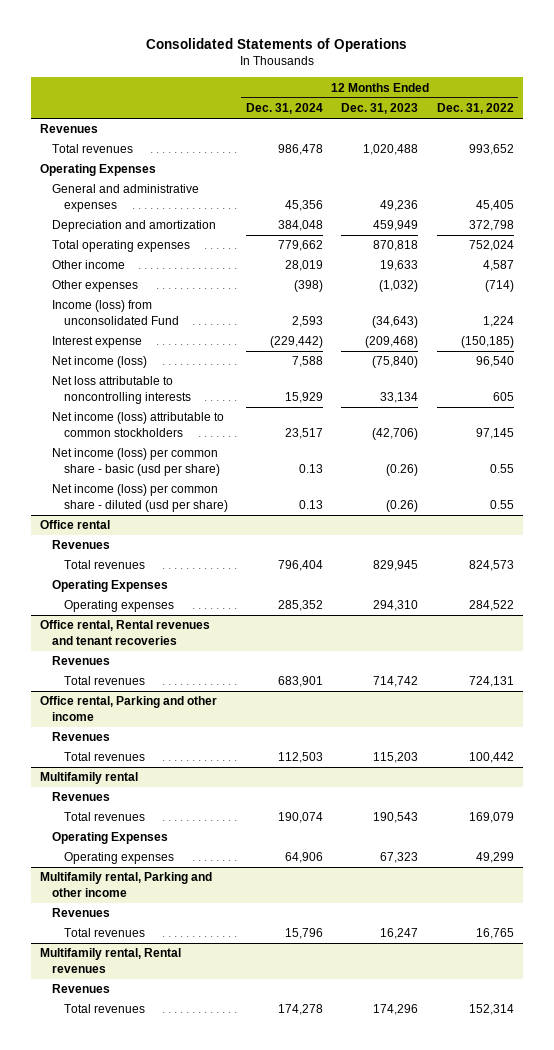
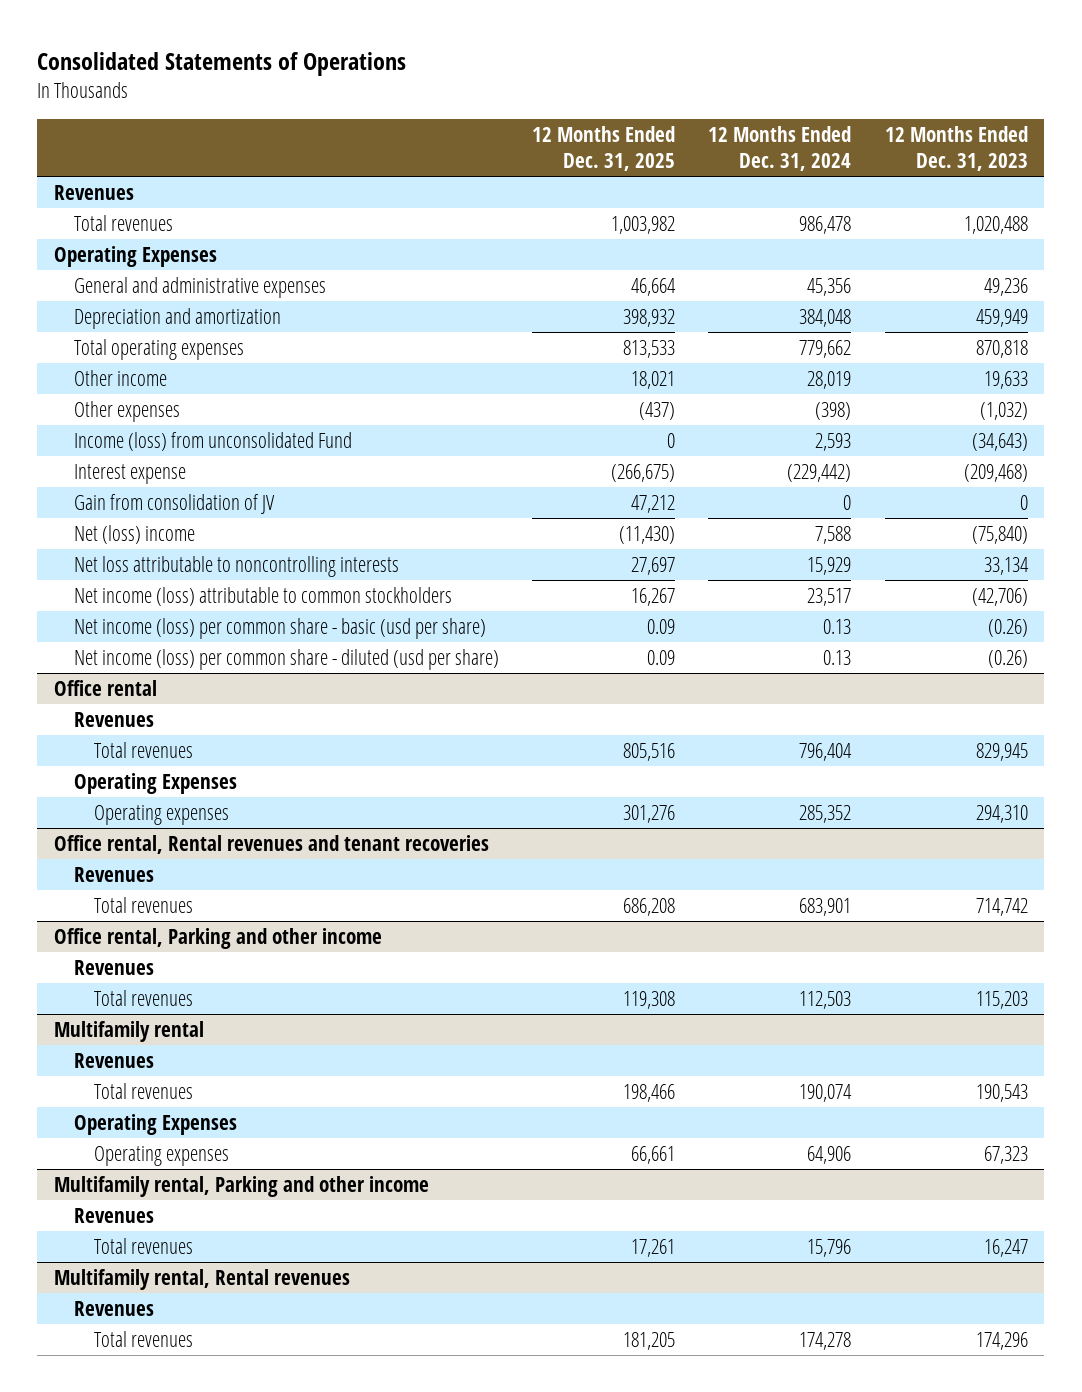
[436,103,514,115] Dec. 31, 2022 -> none
none -> [532,126,676,172] 12 Months Ended Dec. 31, 2025
none -> [74,493,276,514] Gain from consolidation of JV
[51,356,147,369] Net income (loss) -> [74,524,196,544] Net (loss) income

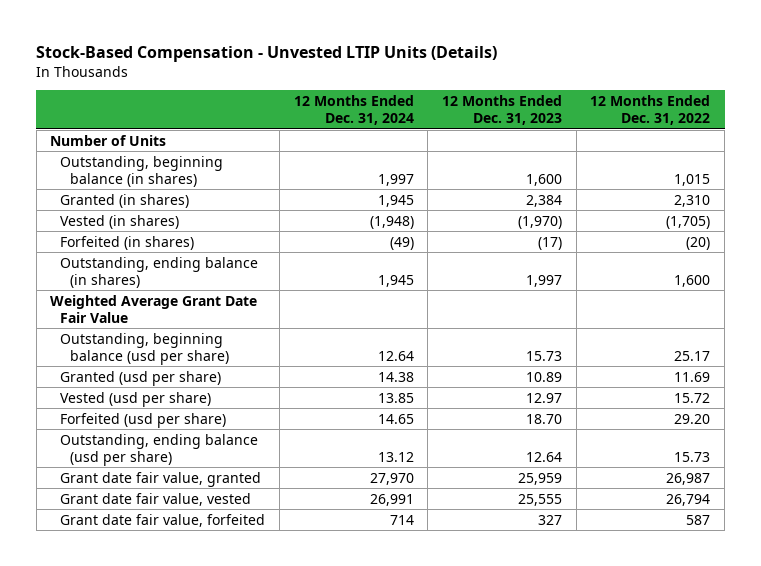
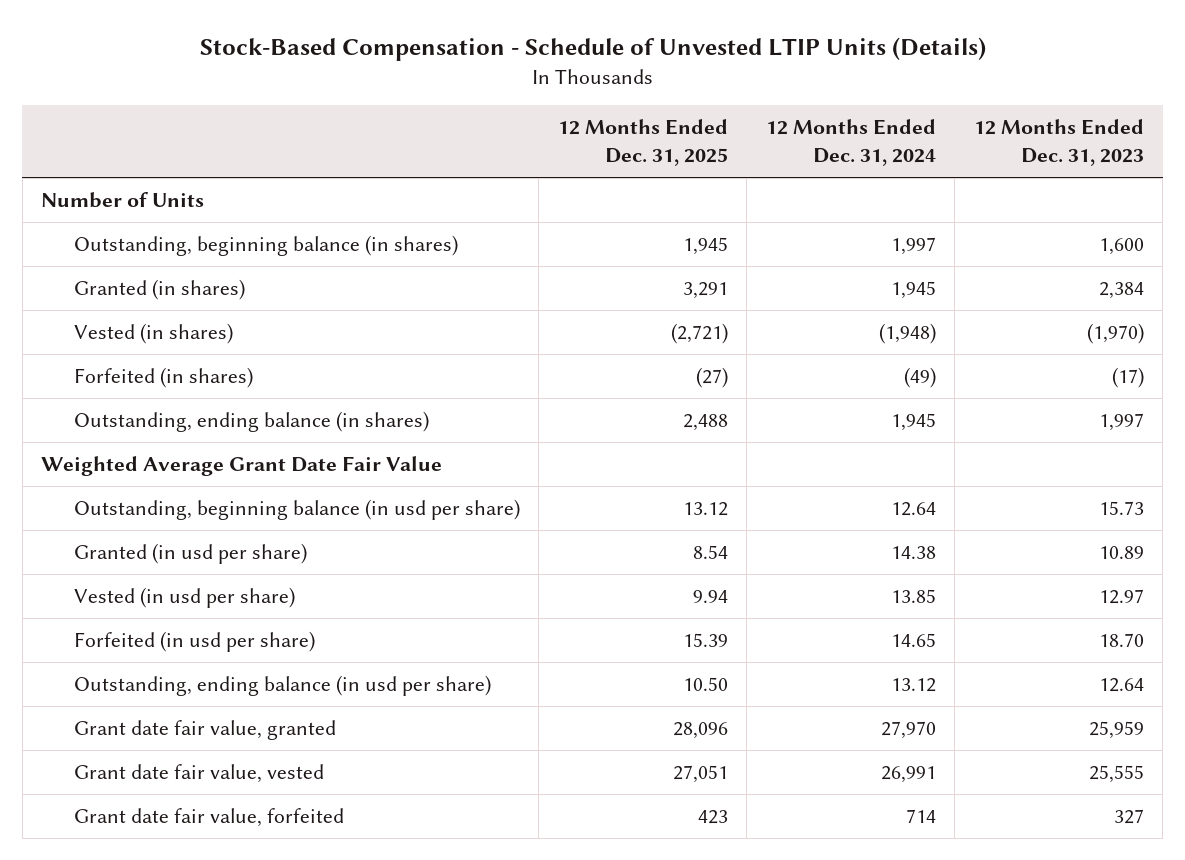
[36,45,498,62] Stock-Based Compensation - Unvested LTIP Units (Details) -> [199,37,986,62] Stock-Based Compensation - Schedule of Unvested LTIP Units (Details)
[590,94,711,126] 12 Months Ended Dec. 31, 2022 -> none
none -> [557,119,728,167] 12 Months Ended Dec. 31, 2025
[60,332,229,365] Outstanding, beginning balance (usd per share) -> [73,498,520,520] Outstanding, beginning balance (in usd per share)
[60,370,222,386] Granted (usd per share) -> [73,542,307,564] Granted (in usd per share)
[60,391,212,407] Vested (usd per share) -> [73,586,295,608] Vested (in usd per share)
[60,412,227,428] Forfeited (usd per share) -> [73,630,315,652] Forfeited (in usd per share)
[60,433,259,466] Outstanding, ending balance (usd per share) -> [73,674,491,696] Outstanding, ending balance (in usd per share)

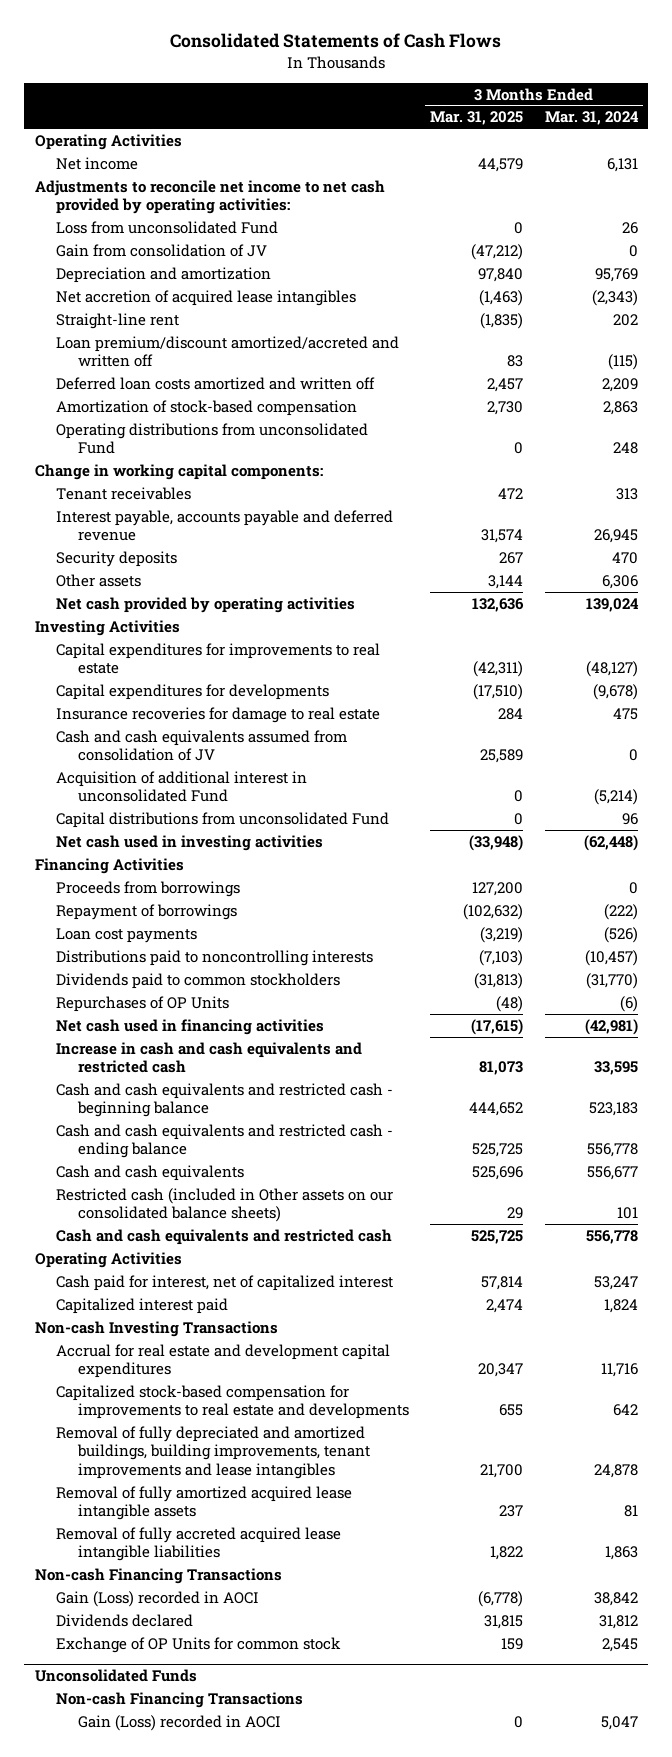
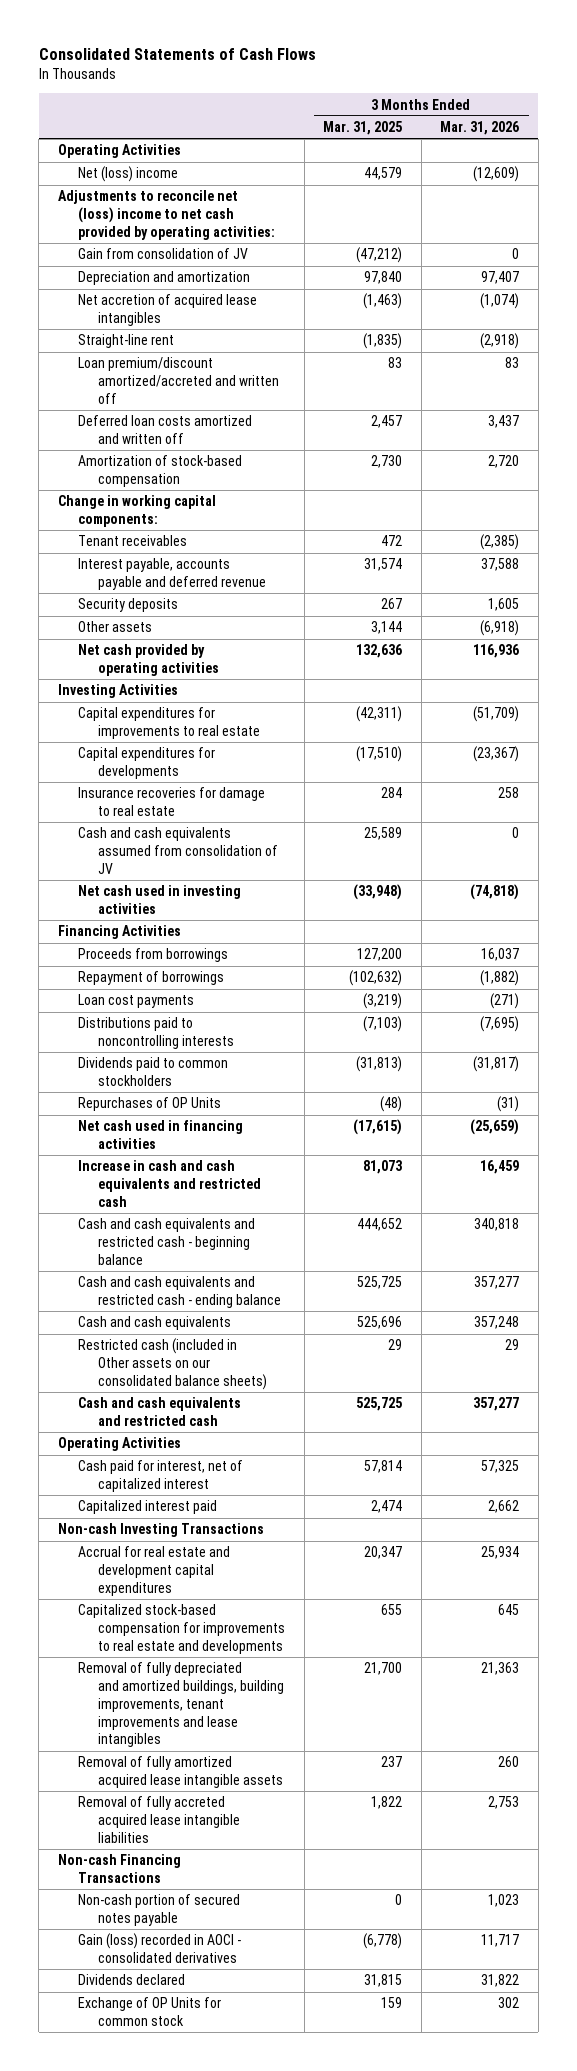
[544,111,639,126] Mar. 31, 2024 -> none
none -> [440,121,520,136] Mar. 31, 2026
[56,220,279,234] Loss from unconsolidated Fund -> none
[56,156,139,170] Net income -> [78,166,179,183] Net (loss) income
[34,179,385,215] Adjustments to reconcile net income to net cash provided by operating activities: -> [57,190,276,240] Adjustments to reconcile net (loss) income to net cash provided by operating activities:
[56,422,369,455] Operating distributions from unconsolidated Fund -> none
[56,770,308,803] Acquisition of additional interest in unconsolidated Fund -> none
[56,811,390,828] Capital distributions from unconsolidated Fund -> none
none -> [78,1894,241,1927] Non-cash portion of secured notes payable
[56,1590,260,1607] Gain (Loss) recorded in AOCI -> [78,1933,242,1964] Gain (loss) recorded in AOCI - consolidated derivatives
[34,1669,197,1683] Unconsolidated Funds -> none
[56,1691,304,1708] Non-cash Financing Transactions -> none
[77,1714,281,1731] Gain (Loss) recorded in AOCI -> none

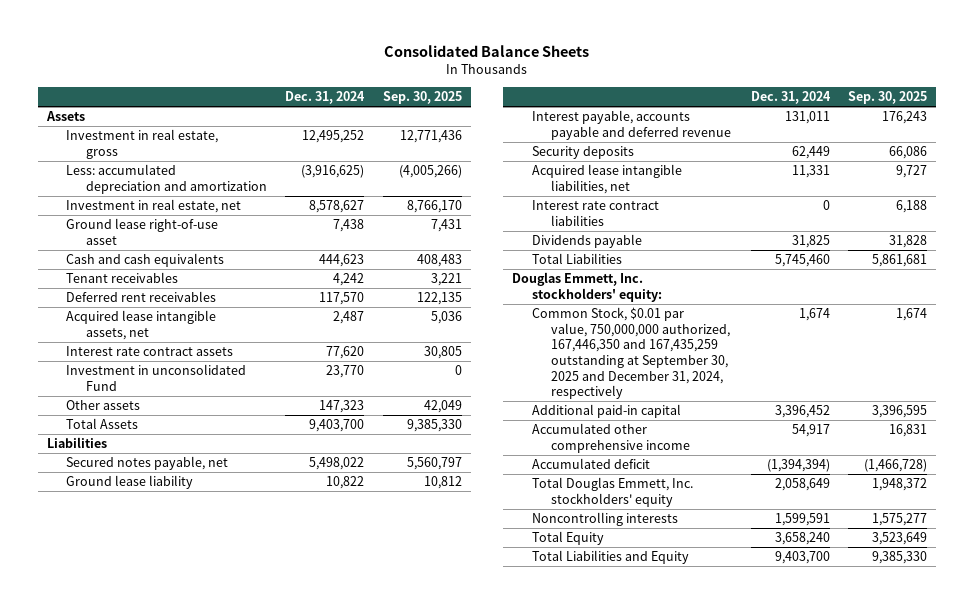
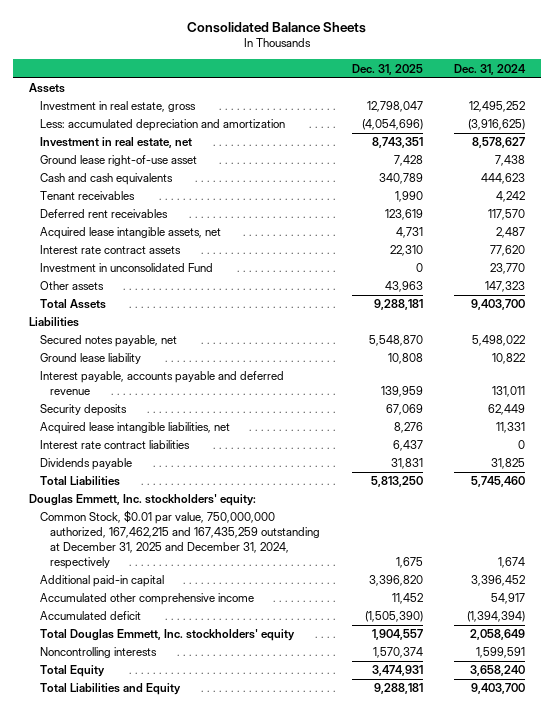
[382,91,462,105] Sep. 30, 2025 -> none
none -> [351,63,423,75] Dec. 31, 2025
[531,307,730,400] Common Stock, $0.01 par value, 750,000,000 authorized, 167,446,350 and 167,435,259 outstanding at September 30, 2025 and December 31, 2024, respectively -> [39,510,321,570] Common Stock, $0.01 par value, 750,000,000 authorized, 167,462,215 and 167,435,259 outstanding at December 31, 2025 and December 31, 2024, respectively

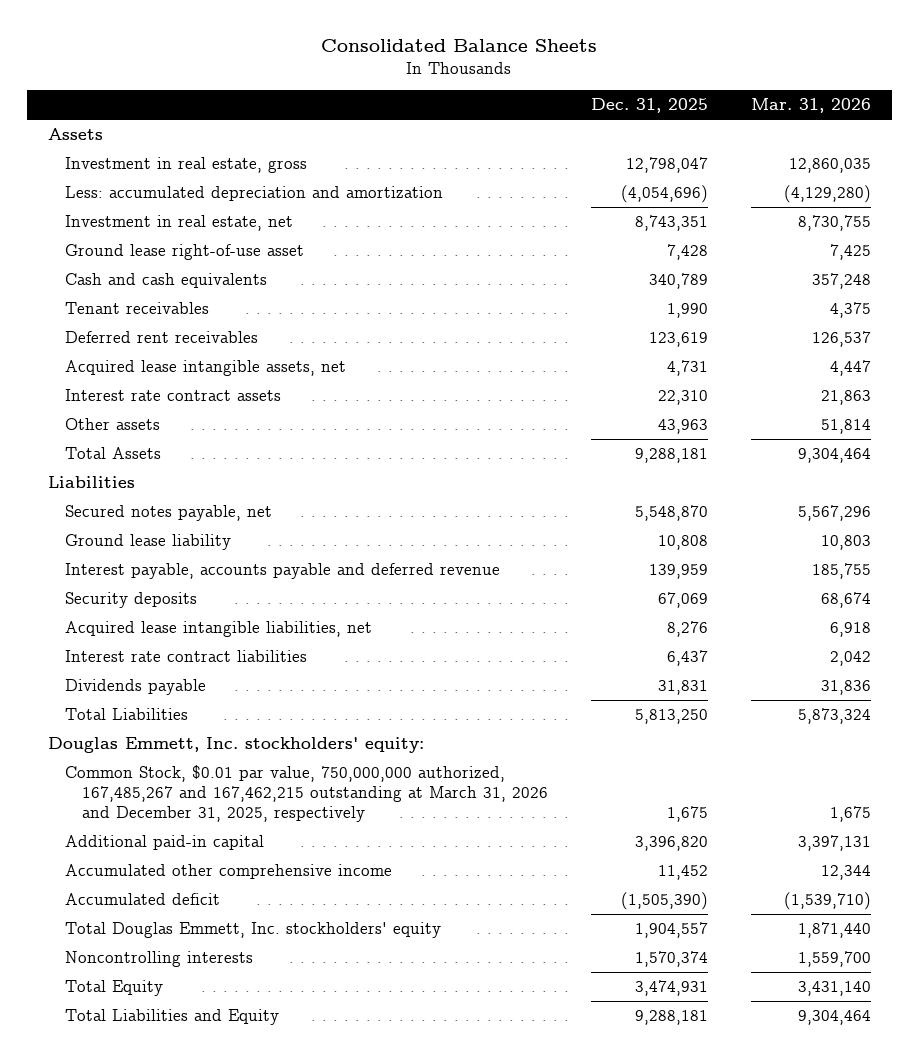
[454,63,527,75] Dec. 31, 2024 -> none
none -> [750,98,871,114] Mar. 31, 2026
[39,263,213,273] Investment in unconsolidated Fund -> none
[39,510,321,570] Common Stock, $0.01 par value, 750,000,000 authorized, 167,462,215 and 167,435,259 outstanding at December 31, 2025 and December 31, 2024, respectively -> [65,765,548,822] Common Stock, $0.01 par value, 750,000,000 authorized, 167,485,267 and 167,462,215 outstanding at March 31, 2026 and December 31, 2025, respectively

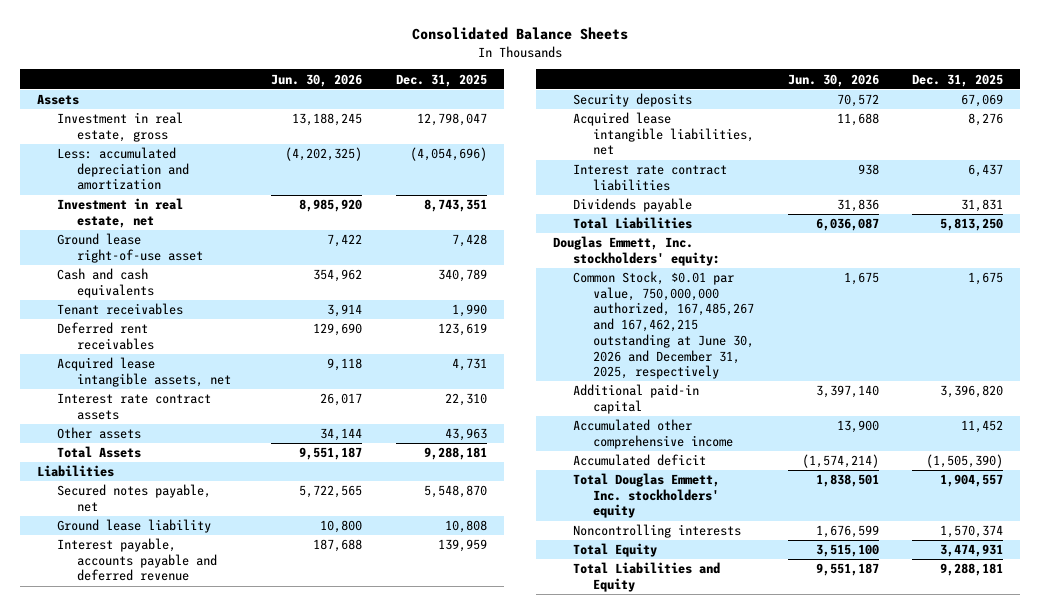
[750,98,871,114] Mar. 31, 2026 -> none
none -> [271,73,363,87] Jun. 30, 2026
[65,765,548,822] Common Stock, $0.01 par value, 750,000,000 authorized, 167,485,267 and 167,462,215 outstanding at March 31, 2026 and December 31, 2025, respectively -> [572,271,754,380] Common Stock, $0.01 par value, 750,000,000 authorized, 167,485,267 and 167,462,215 outstanding at June 30, 2026 and December 31, 2025, respectively

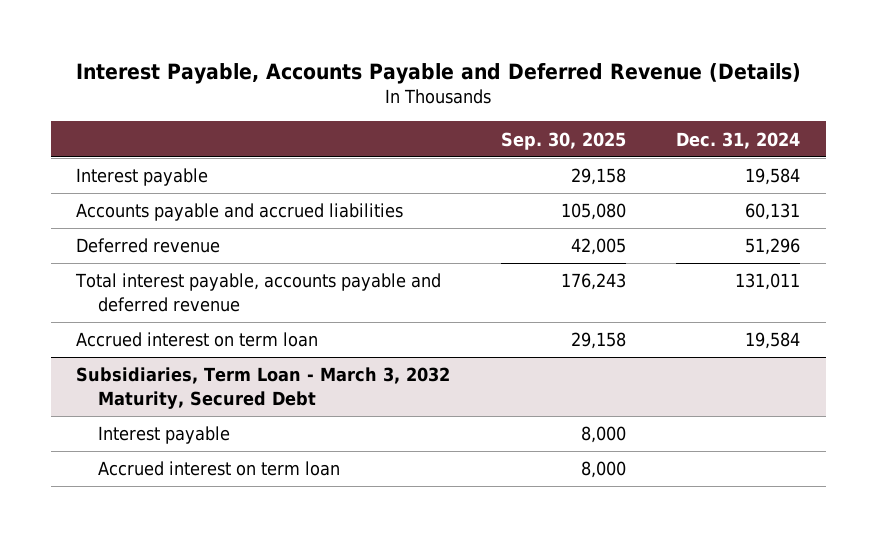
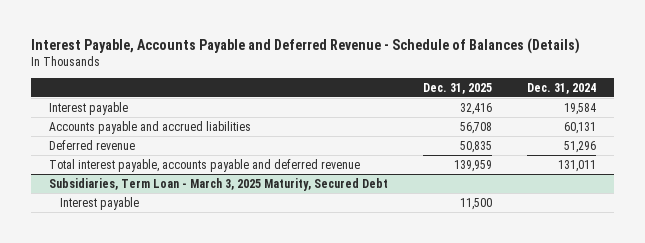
[76,62,802,84] Interest Payable, Accounts Payable and Deferred Revenue (Details) -> [30,37,580,54] Interest Payable, Accounts Payable and Deferred Revenue - Schedule of Balances (Details)
[500,131,626,150] Sep. 30, 2025 -> none
none -> [422,82,492,94] Dec. 31, 2025
[76,332,319,348] Accrued interest on term loan -> none
[76,367,451,409] Subsidiaries, Term Loan - March 3, 2032 Maturity, Secured Debt -> [48,177,388,191] Subsidiaries, Term Loan - March 3, 2025 Maturity, Secured Debt
[98,461,341,477] Accrued interest on term loan -> none

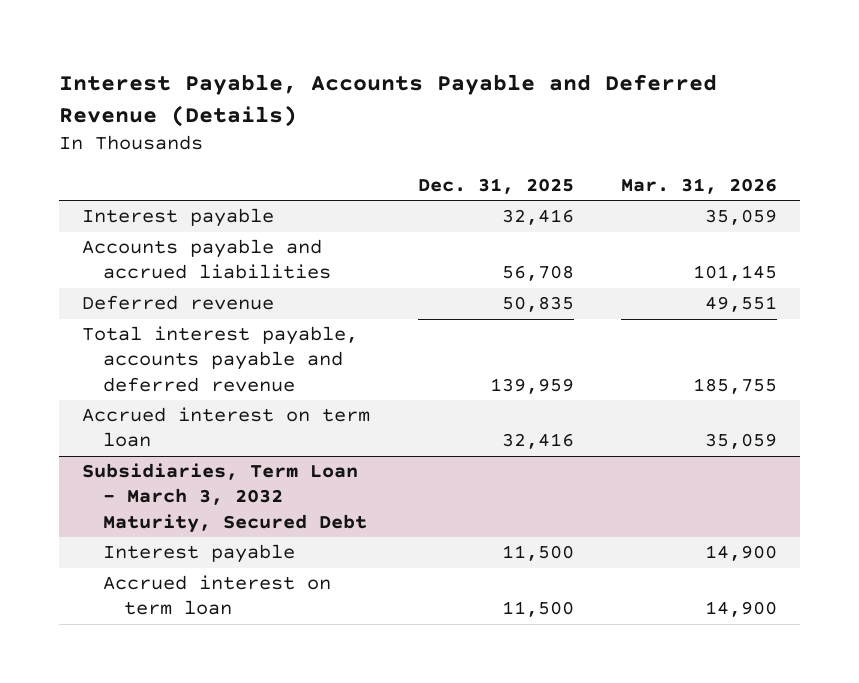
[30,37,580,54] Interest Payable, Accounts Payable and Deferred Revenue - Schedule of Balances (Details) -> [58,74,717,127] Interest Payable, Accounts Payable and Deferred Revenue (Details)
[527,82,597,94] Dec. 31, 2024 -> none
none -> [620,177,777,194] Mar. 31, 2026
none -> [82,407,371,448] Accrued interest on term loan
[48,177,388,191] Subsidiaries, Term Loan - March 3, 2025 Maturity, Secured Debt -> [82,463,368,533] Subsidiaries, Term Loan - March 3, 2032 Maturity, Secured Debt
none -> [103,575,332,616] Accrued interest on term loan

